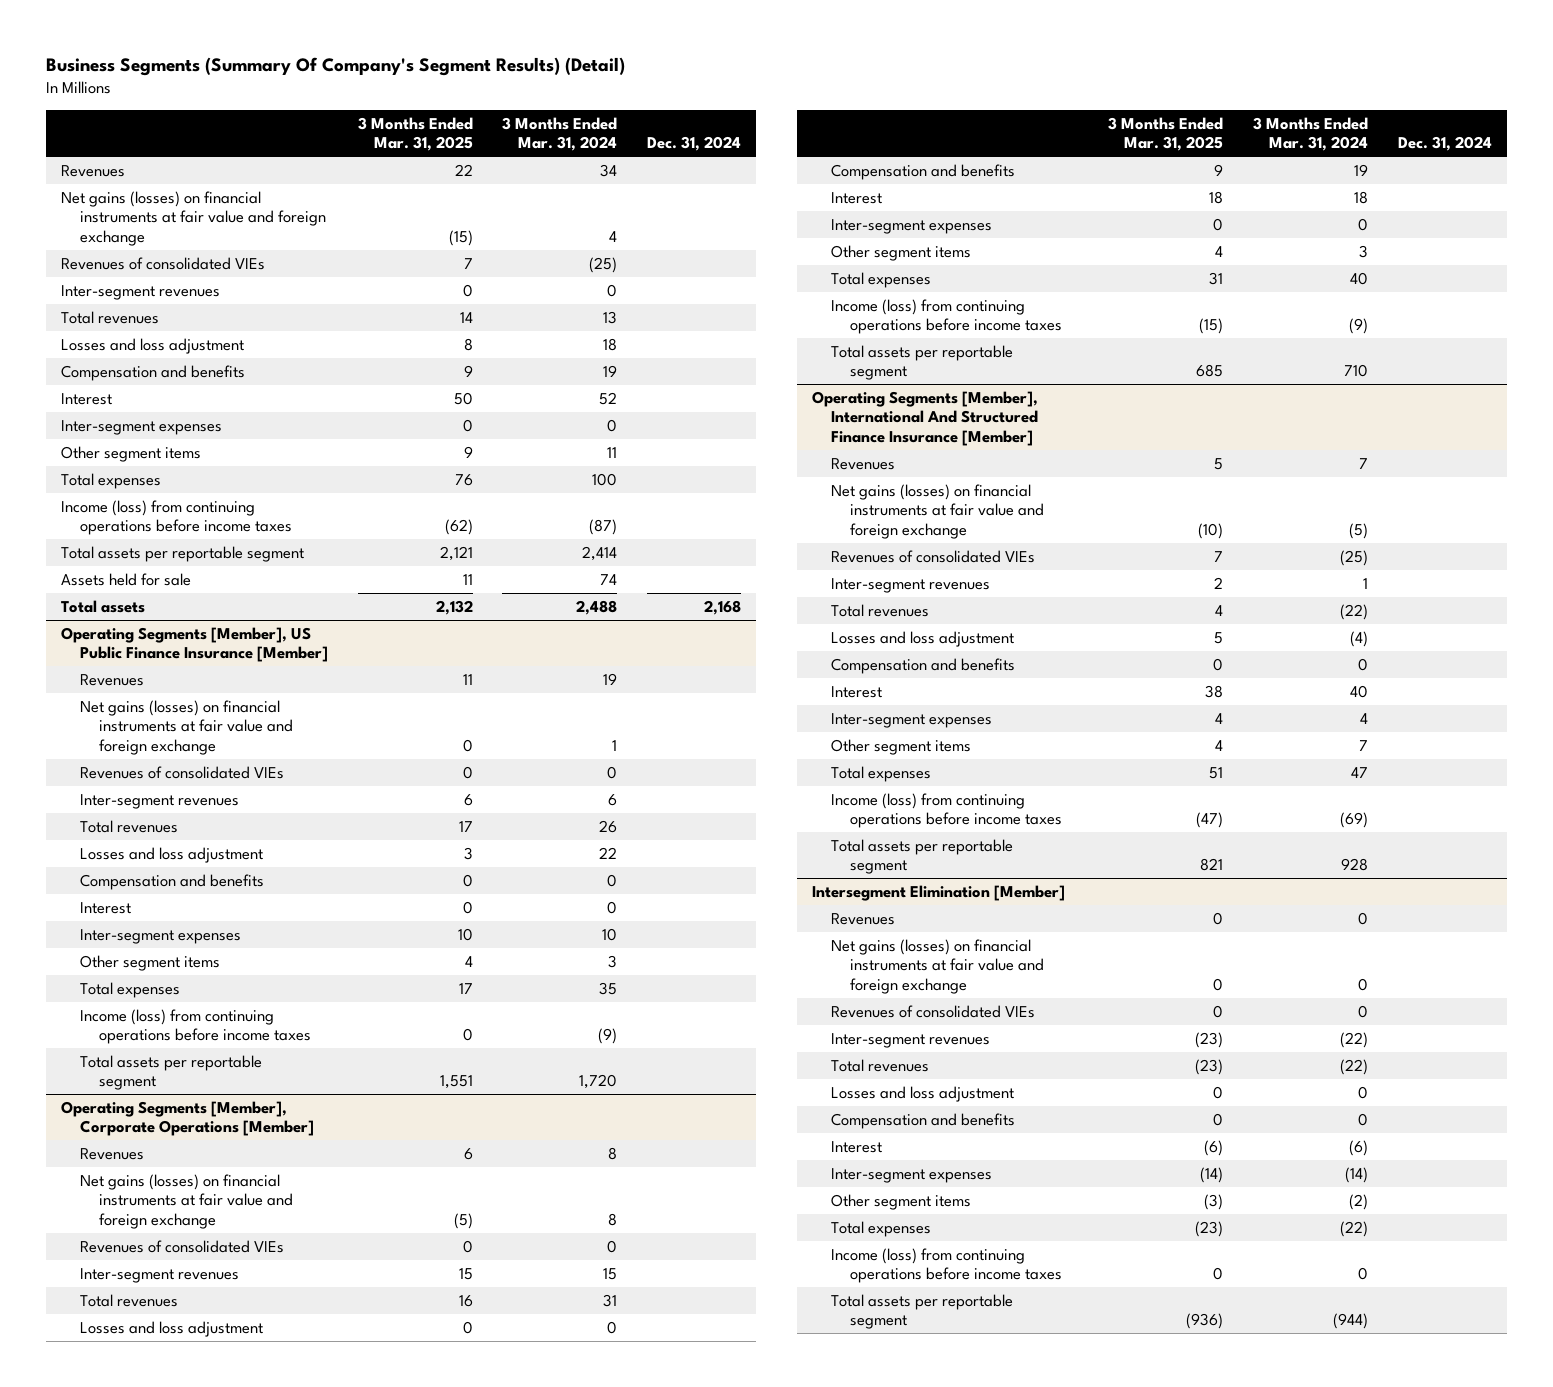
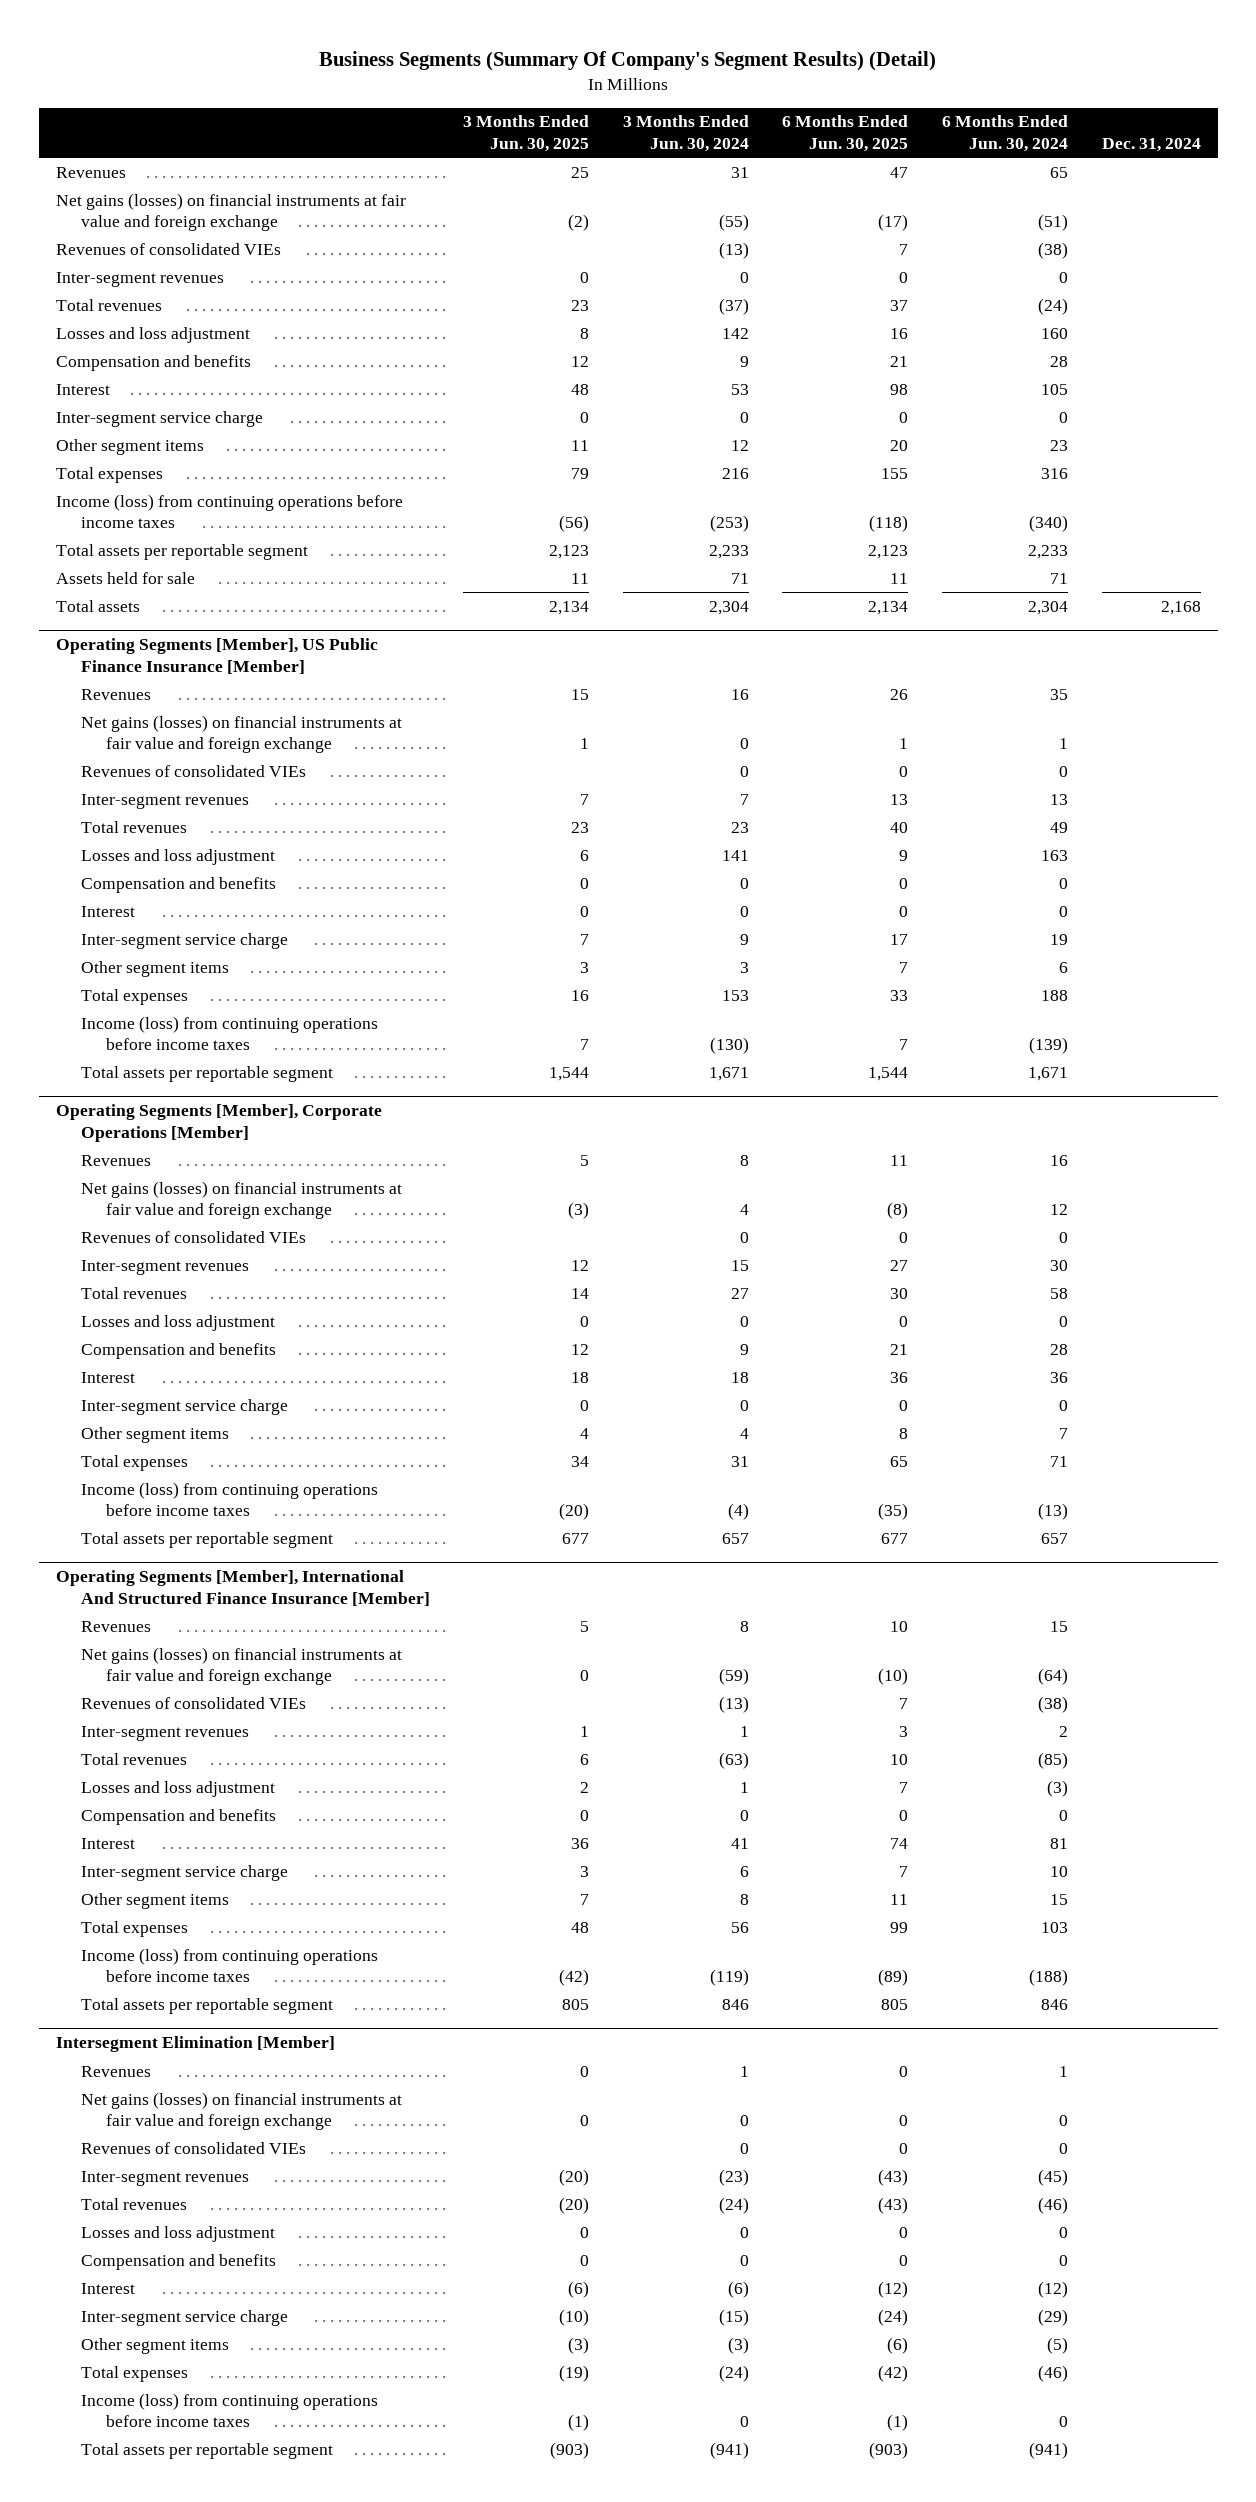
[357,116,473,152] 3 Months Ended Mar. 31, 2025 -> none
[502,116,618,152] 3 Months Ended Mar. 31, 2024 -> none
none -> [463,115,590,152] 3 Months Ended Jun. 30, 2025
none -> [622,115,749,152] 3 Months Ended Jun. 30, 2024
none -> [782,115,909,152] 6 Months Ended Jun. 30, 2025
none -> [942,115,1069,152] 6 Months Ended Jun. 30, 2024
[60,419,222,435] Inter-segment expenses -> [55,410,263,427] Inter-segment service charge
[79,928,241,944] Inter-segment expenses -> [80,932,288,949] Inter-segment service charge
[830,218,992,234] Inter-segment expenses -> [80,1398,288,1415] Inter-segment service charge
[830,712,992,728] Inter-segment expenses -> [80,1864,288,1881] Inter-segment service charge
[830,1167,992,1183] Inter-segment expenses -> [80,2309,288,2326] Inter-segment service charge

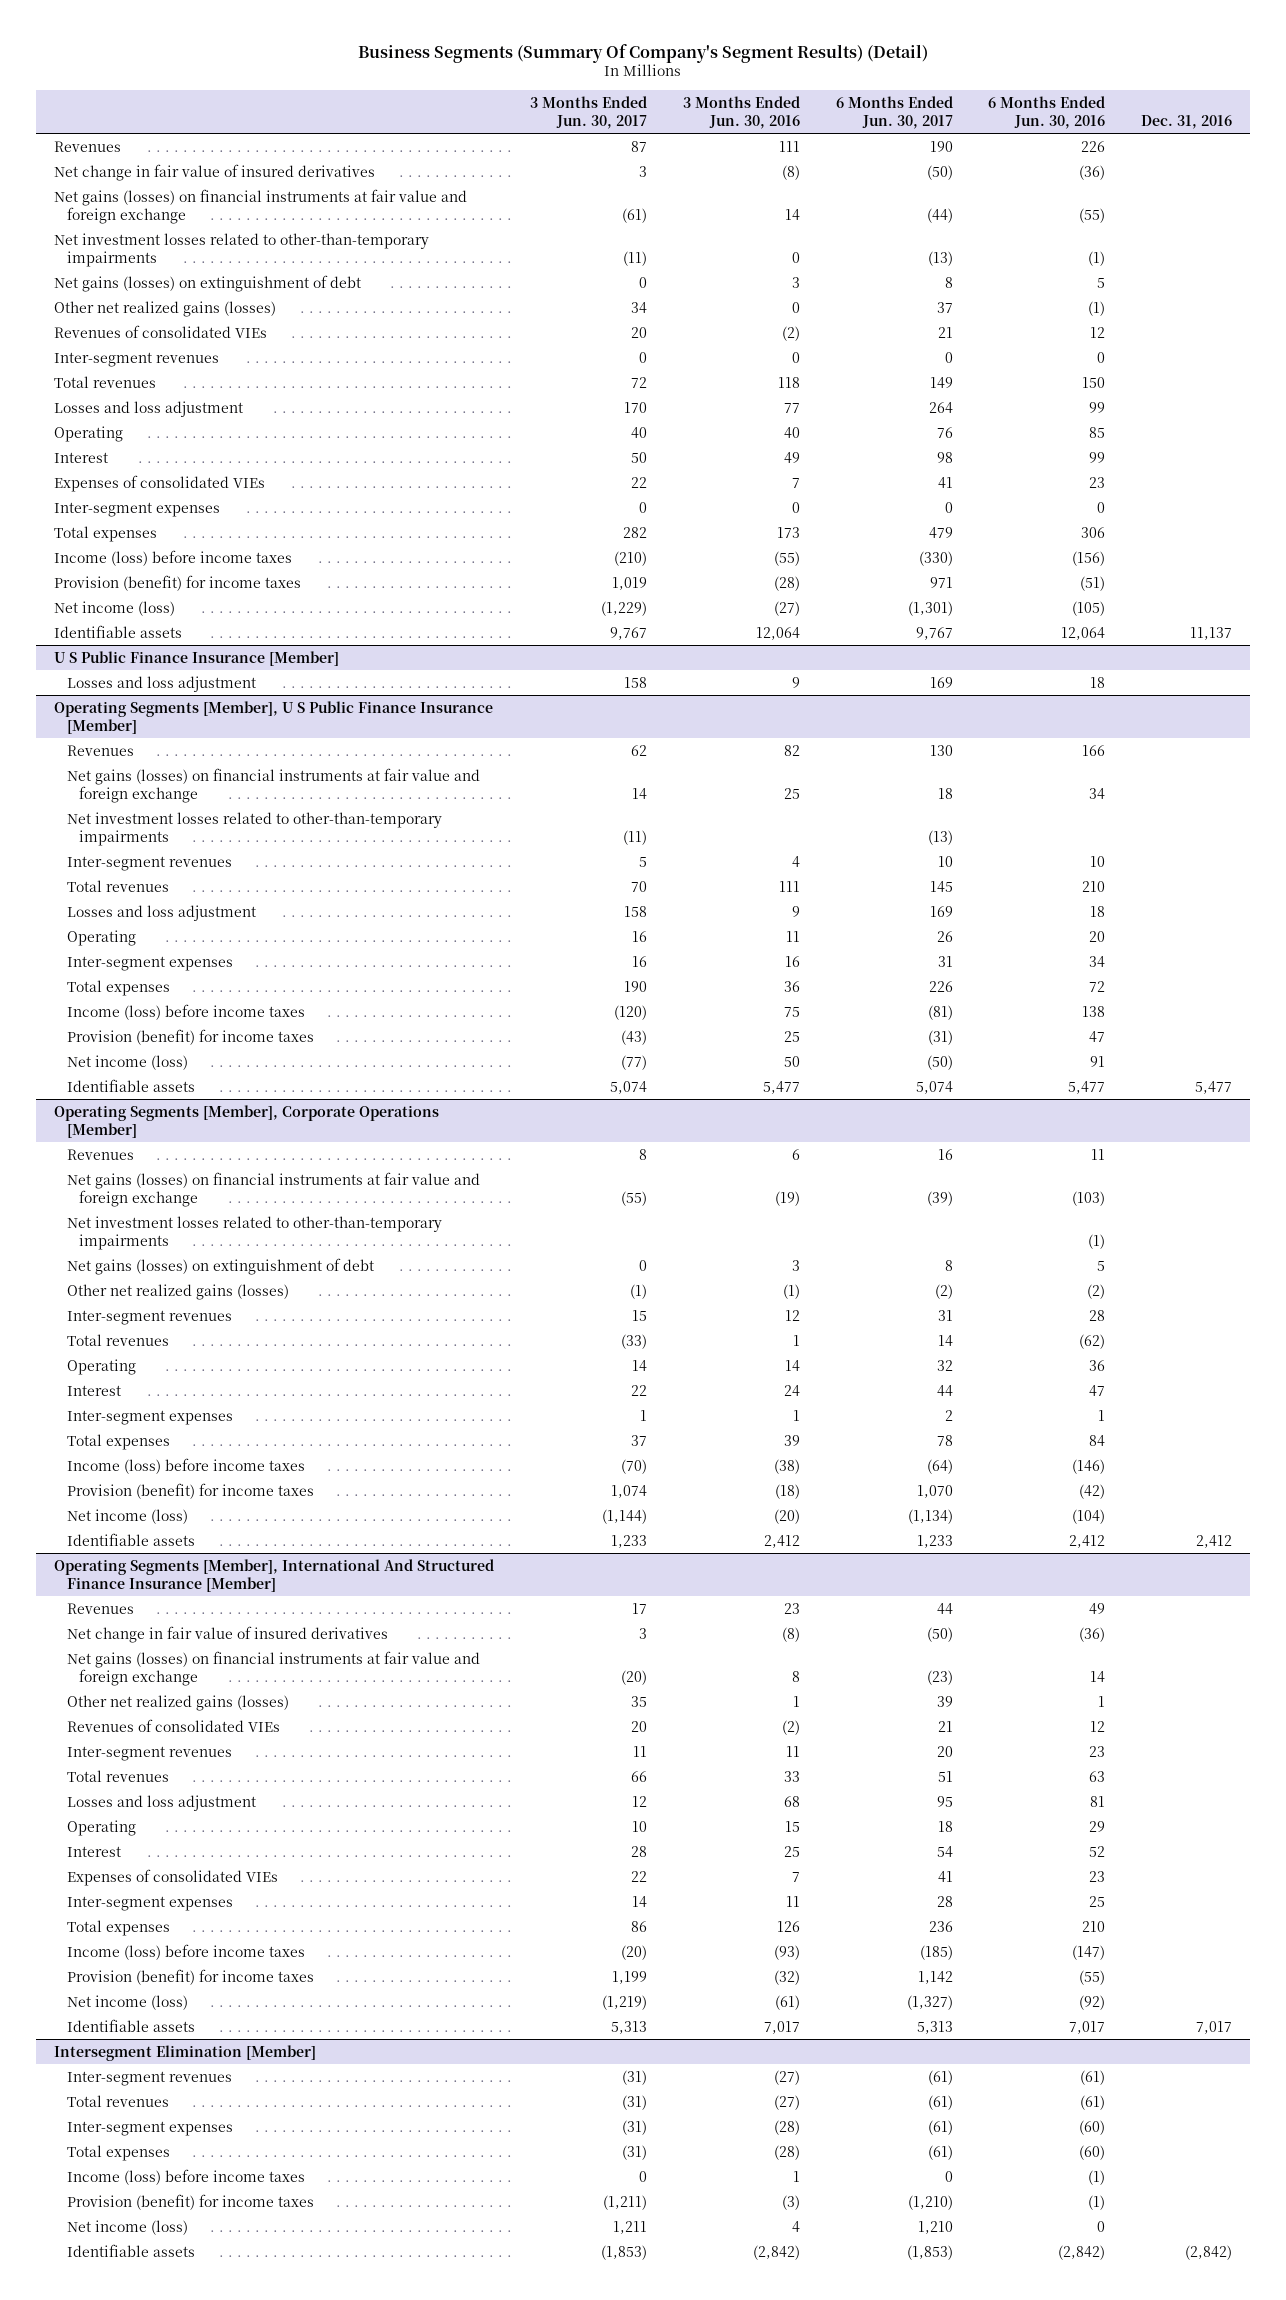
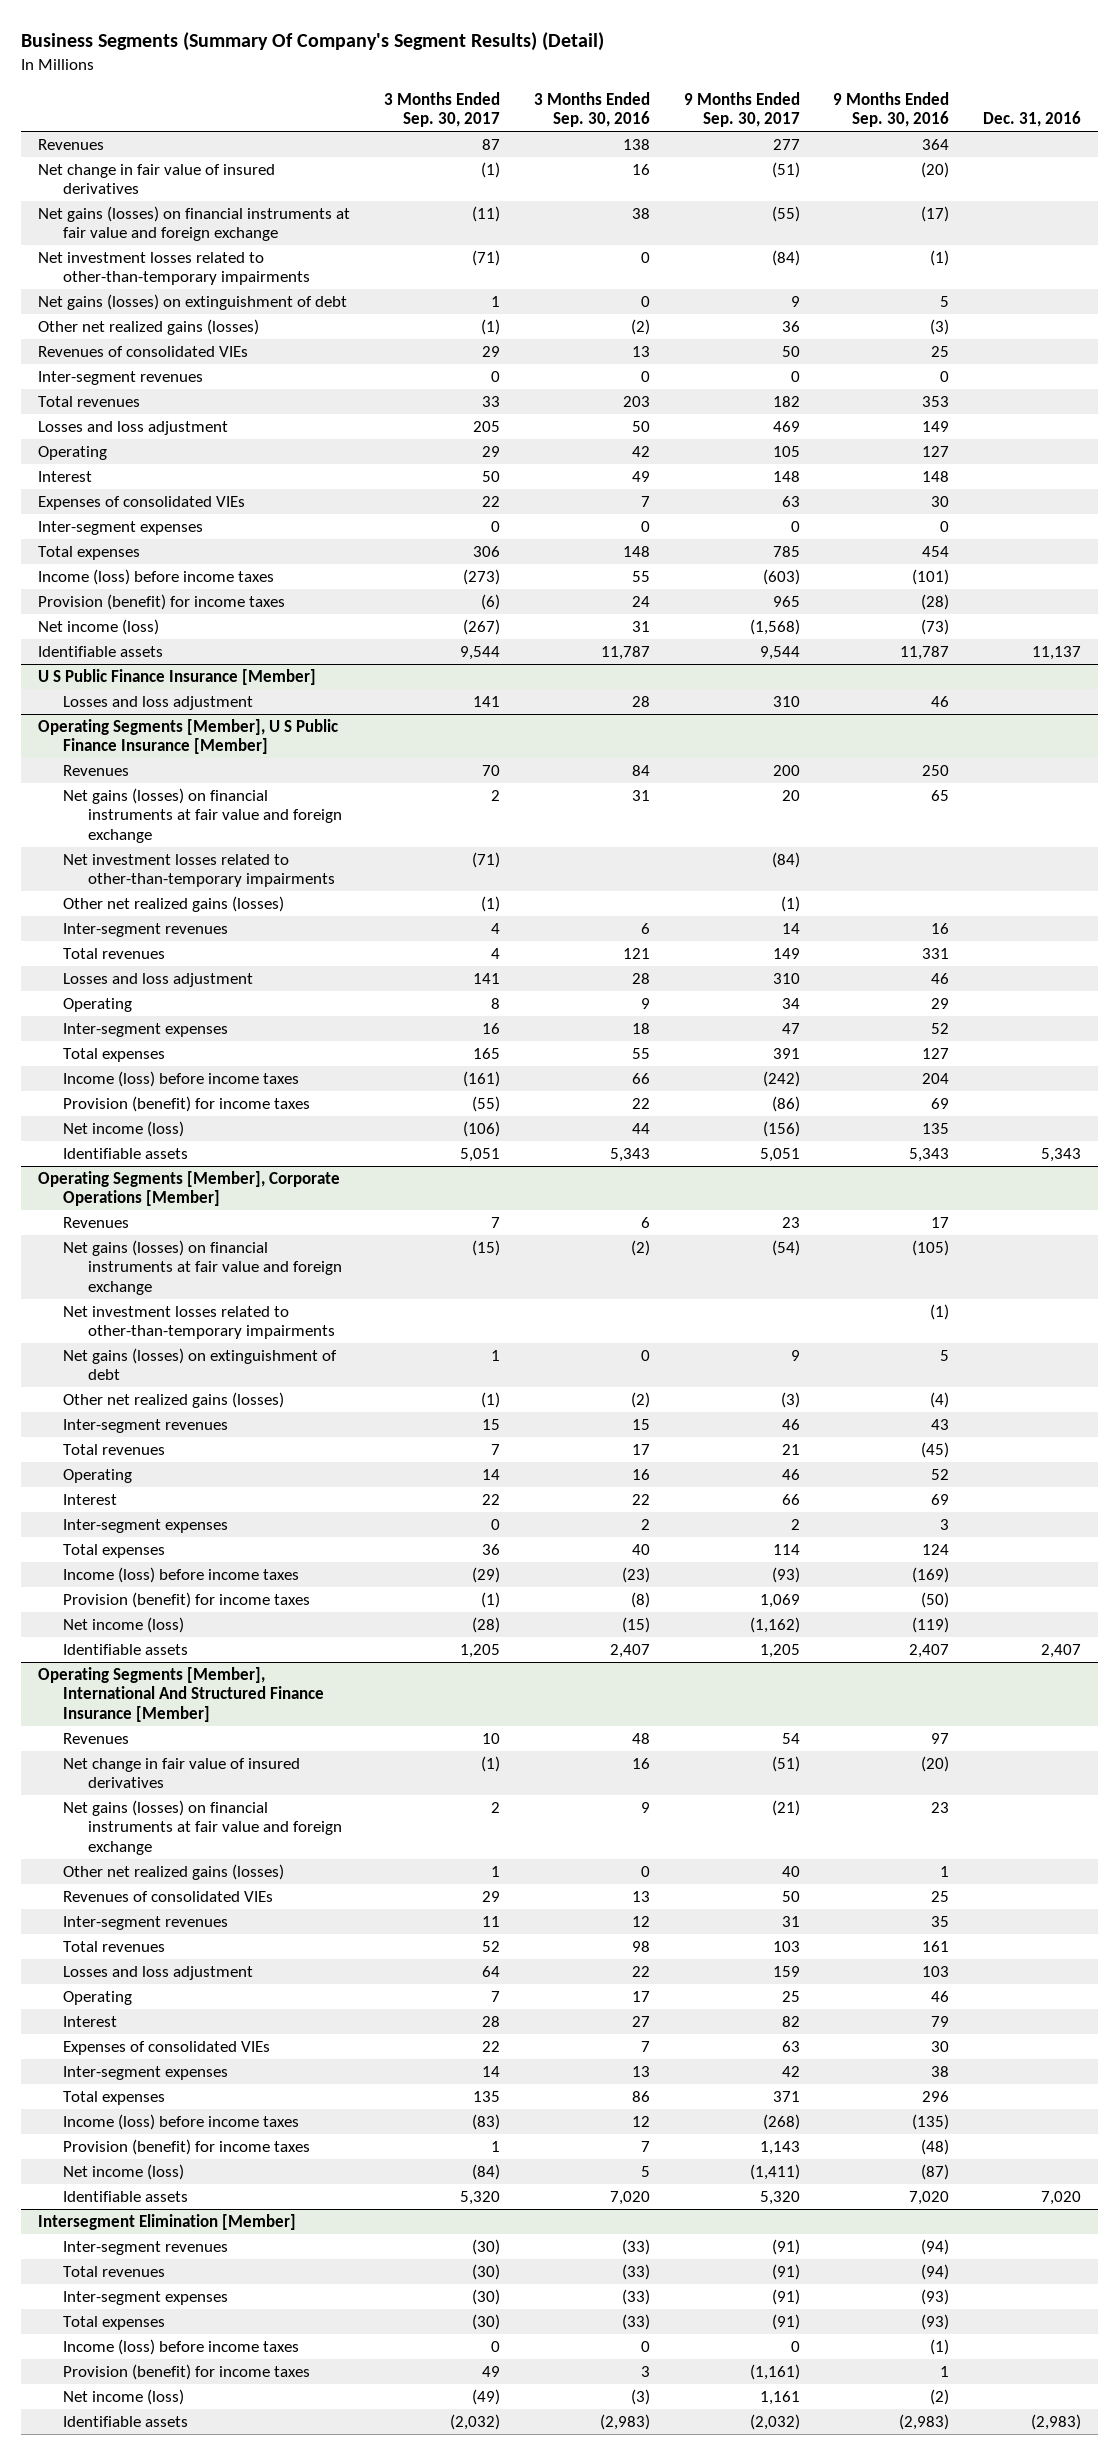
[529,95,647,129] 3 Months Ended Jun. 30, 2017 -> none
[682,95,800,129] 3 Months Ended Jun. 30, 2016 -> none
[835,95,953,129] 6 Months Ended Jun. 30, 2017 -> none
[988,95,1106,129] 6 Months Ended Jun. 30, 2016 -> none
none -> [383,91,500,128] 3 Months Ended Sep. 30, 2017
none -> [533,91,650,128] 3 Months Ended Sep. 30, 2016
none -> [683,91,800,128] 9 Months Ended Sep. 30, 2017
none -> [833,91,950,128] 9 Months Ended Sep. 30, 2016
none -> [63,895,285,912] Other net realized gains (losses)
[1195,1080,1233,1094] 5,477 -> [1041,1147,1082,1162] 5,343
[1196,1534,1233,1548] 2,412 -> [1041,1643,1082,1658] 2,407
[1196,2020,1233,2034] 7,017 -> [1041,2190,1082,2205] 7,020
[1185,2244,1233,2260] (2,842) -> [1031,2413,1082,2430] (2,983)

